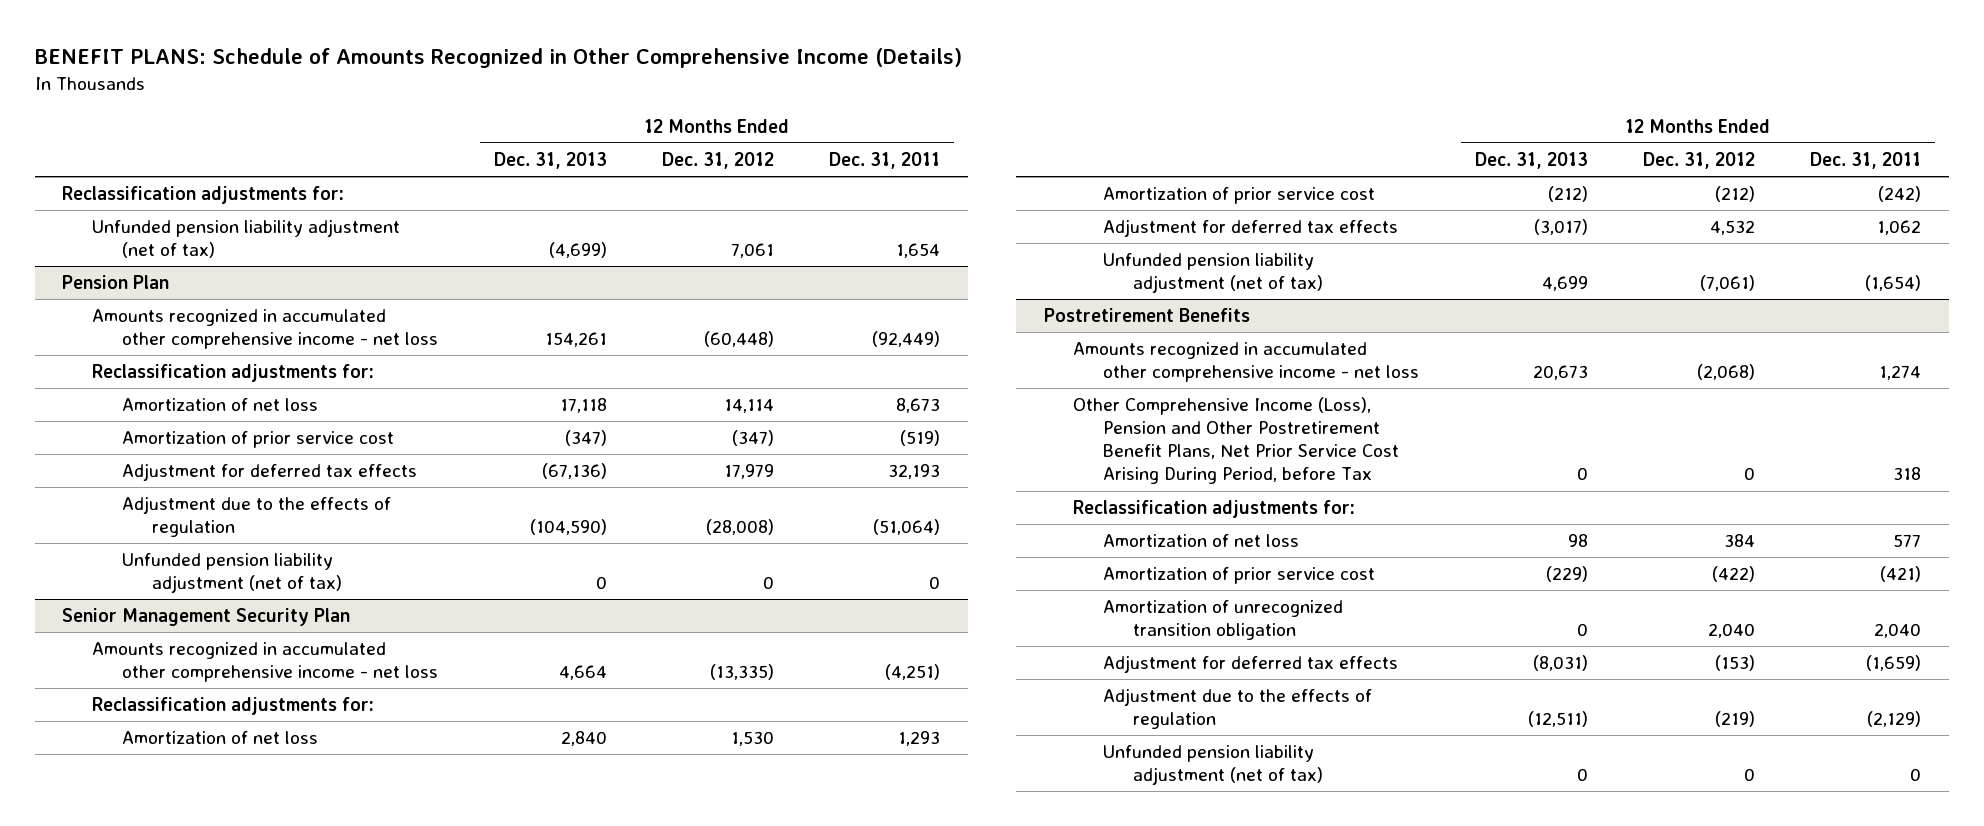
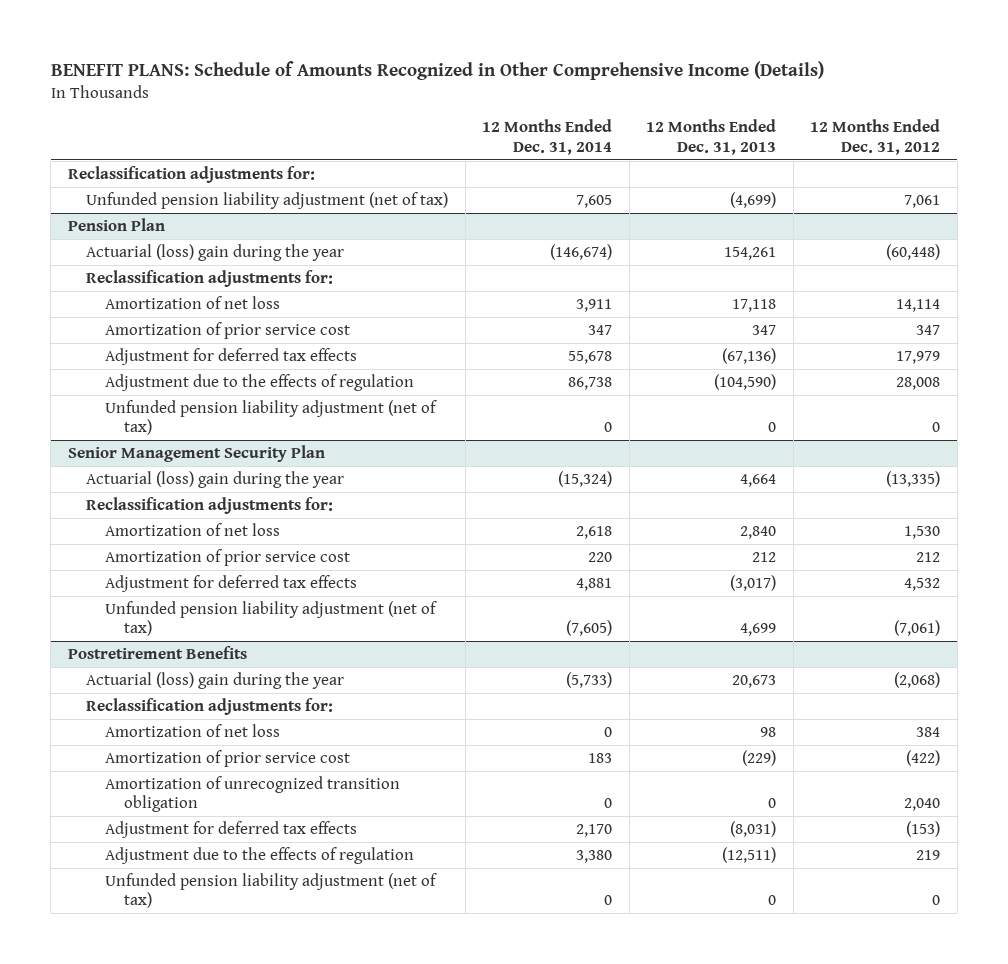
[829,152,941,170] Dec. 31, 2011 -> none
none -> [482,119,613,155] 12 Months Ended Dec. 31, 2014
[92,309,439,350] Amounts recognized in accumulated other comprehensive income - net loss -> [86,243,345,261] Actuarial (loss) gain during the year
[564,430,607,447] (347) -> [752,324,777,335] 347
[731,430,774,447] (347) -> [916,324,941,335] 347
[705,519,774,536] (28,008) -> [896,376,941,390] 28,008
[92,642,439,683] Amounts recognized in accumulated other comprehensive income - net loss -> [86,470,345,488] Actuarial (loss) gain during the year
[1547,186,1588,203] (212) -> [752,551,777,562] 212
[1715,186,1756,203] (212) -> [916,551,941,562] 212
[1073,397,1400,485] Other Comprehensive Income (Loss), Pension and Other Postretirement Benefit Plans, Net Prior Service Cost Arising During Period, before Tax -> none
[1073,342,1420,383] Amounts recognized in accumulated other comprehensive income - net loss -> [86,671,345,689] Actuarial (loss) gain during the year
[1715,711,1756,728] (219) -> [916,849,941,860] 219

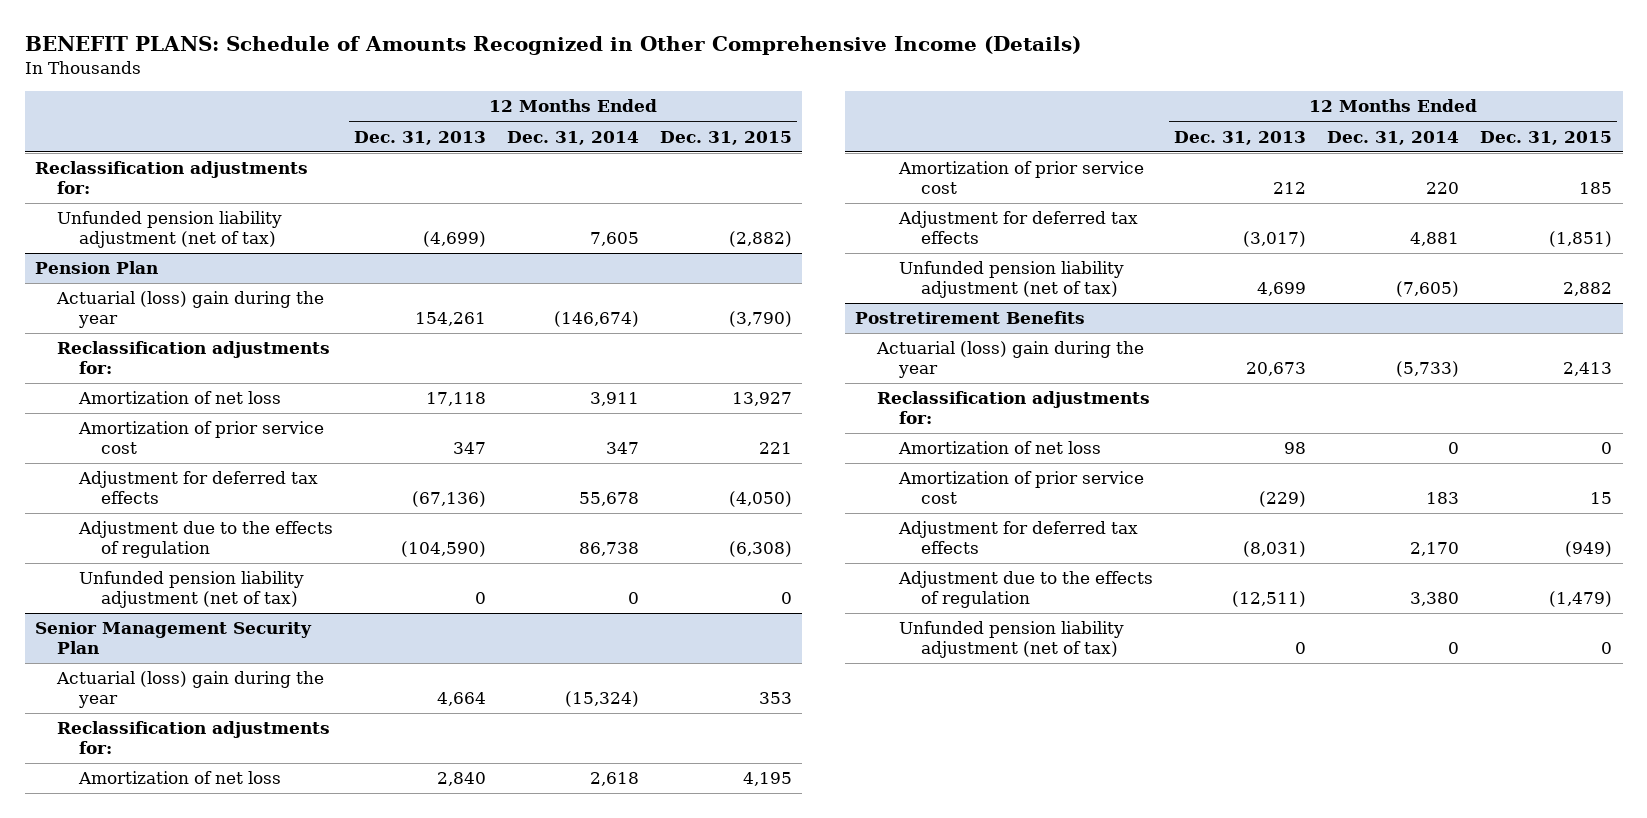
[810,119,941,155] 12 Months Ended Dec. 31, 2012 -> none
none -> [659,130,792,145] Dec. 31, 2015
[105,775,401,813] Amortization of unrecognized transition obligation -> none

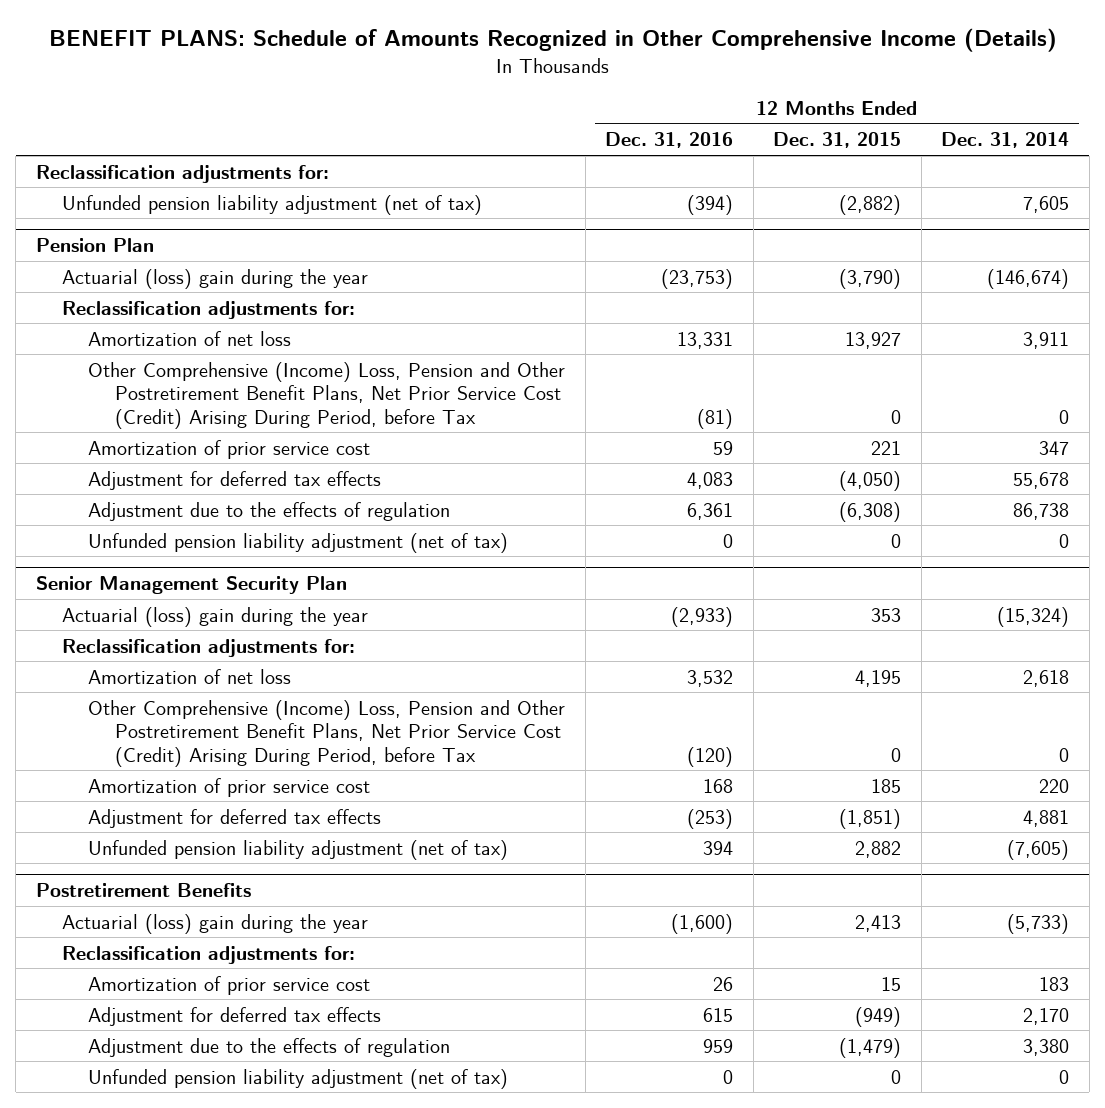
[354,130,487,145] Dec. 31, 2013 -> none
none -> [605,132,734,149] Dec. 31, 2016
none -> [88,361,566,429] Other Comprehensive (Income) Loss, Pension and Other Postretirement Benefit Plans, Net Prior Service Cost (Credit) Arising During Period, before Tax
none -> [88,699,566,767] Other Comprehensive (Income) Loss, Pension and Other Postretirement Benefit Plans, Net Prior Service Cost (Credit) Arising During Period, before Tax
[898,441,1102,455] Amortization of net loss -> none

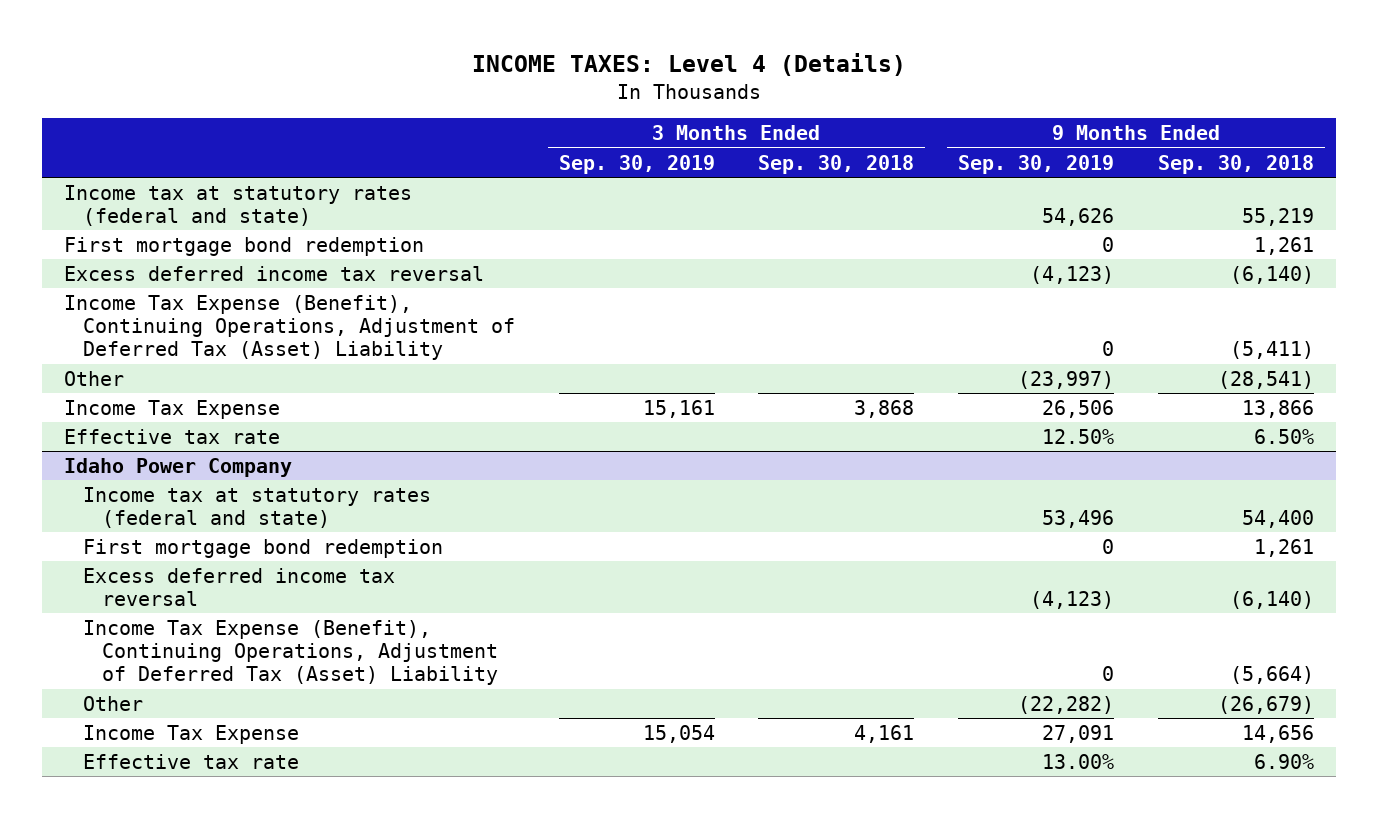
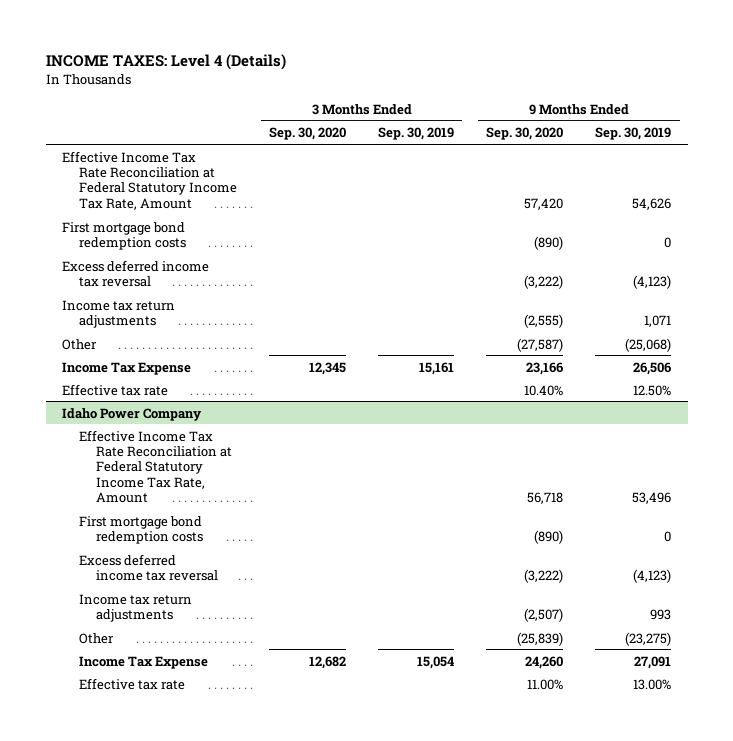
[758,154,915,174] Sep. 30, 2018 -> none
[1158,154,1315,174] Sep. 30, 2018 -> none
none -> [269,127,347,141] Sep. 30, 2020
none -> [486,127,564,141] Sep. 30, 2020
[63,184,412,226] Income tax at statutory rates (federal and state) -> [61,150,237,210] Effective Income Tax Rate Reconciliation at Federal Statutory Income Tax Rate, Amount
[63,236,424,256] First mortgage bond redemption -> [61,221,186,250] First mortgage bond redemption costs
[63,294,515,361] Income Tax Expense (Benefit), Continuing Operations, Adjustment of Deferred Tax (Asset) Liability -> none
none -> [61,299,175,328] Income tax return adjustments
[1018,370,1115,389] (23,997) -> [625,337,672,352] (25,068)
[82,486,431,528] Income tax at statutory rates (federal and state) -> [78,429,232,504] Effective Income Tax Rate Reconciliation at Federal Statutory Income Tax Rate, Amount
[82,538,443,558] First mortgage bond redemption -> [78,515,203,544] First mortgage bond redemption costs
[82,619,498,686] Income Tax Expense (Benefit), Continuing Operations, Adjustment of Deferred Tax (Asset) Liability -> none
none -> [78,593,192,622] Income tax return adjustments
[1018,695,1115,714] (22,282) -> [625,631,672,646] (23,275)

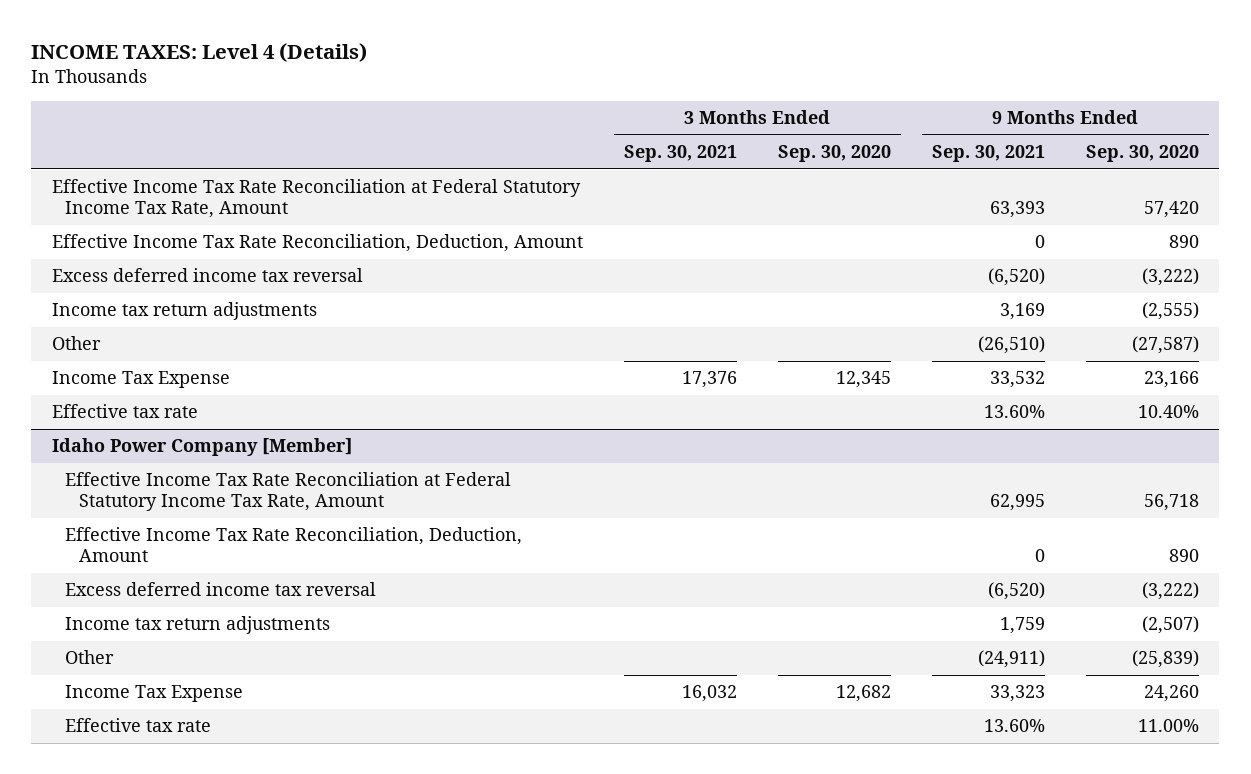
[378,127,455,141] Sep. 30, 2019 -> none
[595,127,672,141] Sep. 30, 2019 -> none
none -> [623,145,737,163] Sep. 30, 2021
none -> [931,145,1045,163] Sep. 30, 2021
[61,221,186,250] First mortgage bond redemption costs -> none
none -> [51,234,583,253] Effective Income Tax Rate Reconciliation, Deduction, Amount
[61,407,202,421] Idaho Power Company -> [51,438,352,457] Idaho Power Company [Member]
[78,515,203,544] First mortgage bond redemption costs -> none
none -> [65,527,523,563] Effective Income Tax Rate Reconciliation, Deduction, Amount

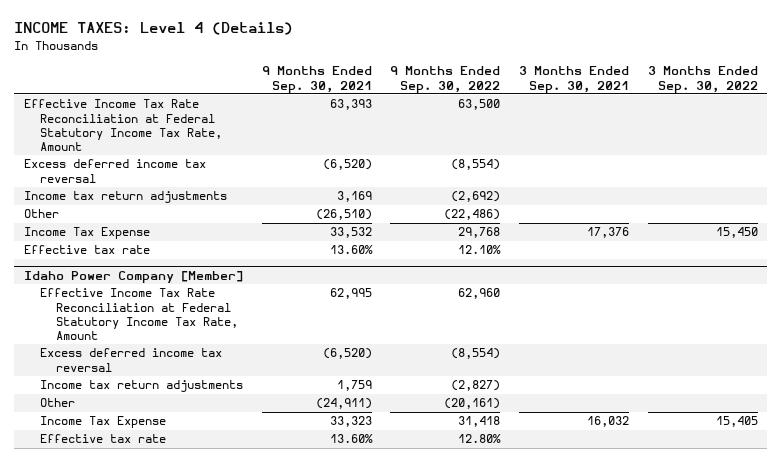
[777,145,891,163] Sep. 30, 2020 -> none
[1085,145,1199,163] Sep. 30, 2020 -> none
none -> [390,66,501,93] 9 Months Ended Sep. 30, 2022
none -> [648,66,759,93] 3 Months Ended Sep. 30, 2022
[51,234,583,253] Effective Income Tax Rate Reconciliation, Deduction, Amount -> none
[65,527,523,563] Effective Income Tax Rate Reconciliation, Deduction, Amount -> none

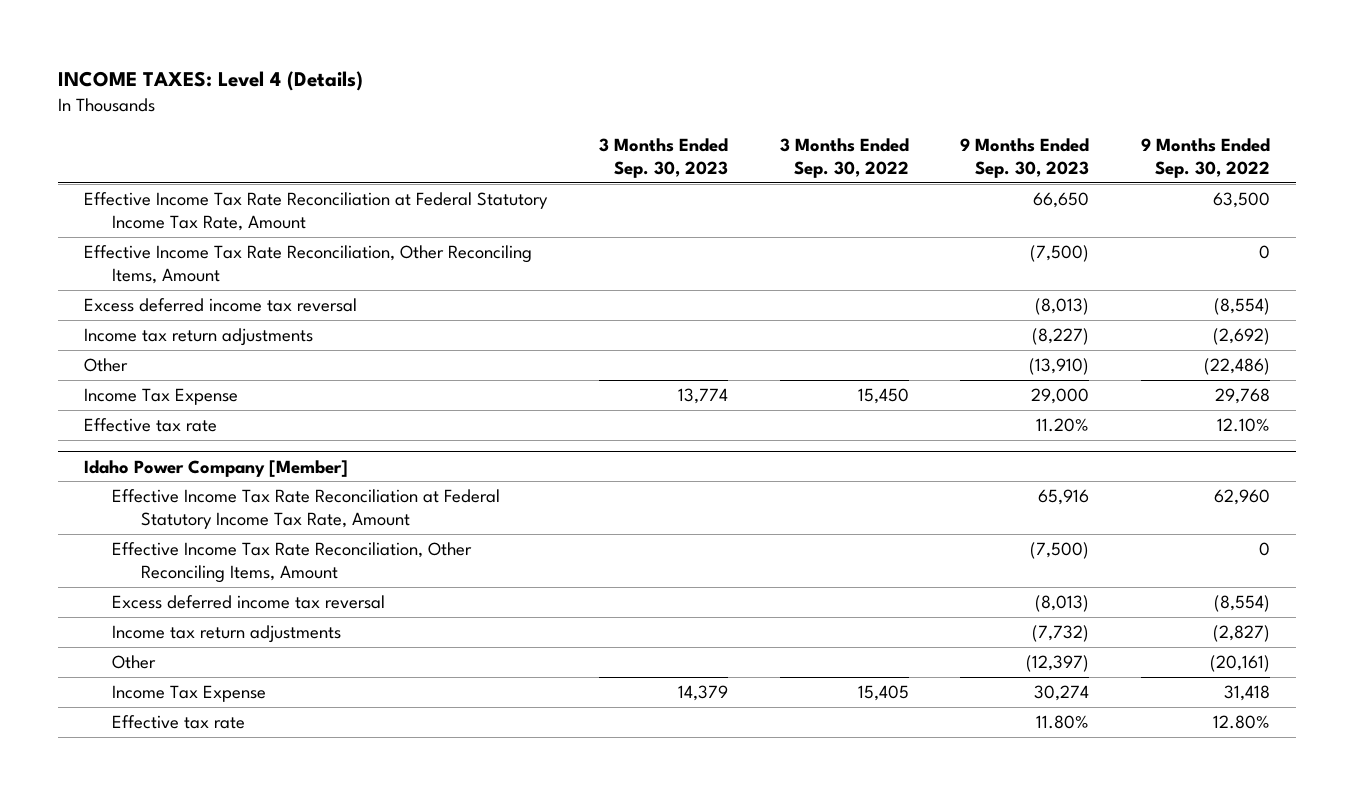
[261,66,372,93] 9 Months Ended Sep. 30, 2021 -> none
[519,66,630,93] 3 Months Ended Sep. 30, 2021 -> none
none -> [598,137,728,178] 3 Months Ended Sep. 30, 2023
none -> [960,137,1090,178] 9 Months Ended Sep. 30, 2023
none -> [83,244,532,285] Effective Income Tax Rate Reconciliation, Other Reconciling Items, Amount
none -> [112,541,473,584] Effective Income Tax Rate Reconciliation, Other Reconciling Items, Amount

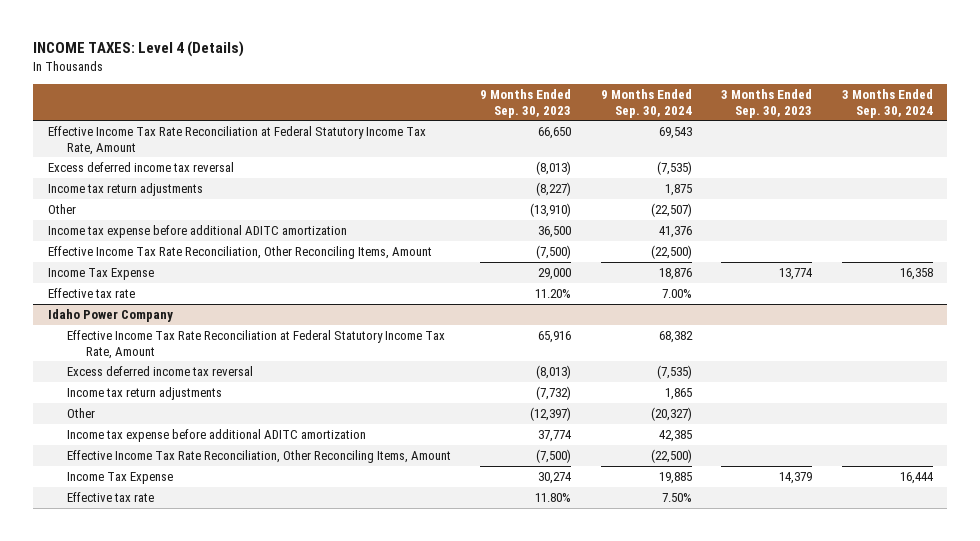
[779,137,909,178] 3 Months Ended Sep. 30, 2022 -> none
[1141,137,1271,178] 9 Months Ended Sep. 30, 2022 -> none
none -> [600,89,692,118] 9 Months Ended Sep. 30, 2024
none -> [841,89,933,118] 3 Months Ended Sep. 30, 2024
none -> [47,225,347,239] Income tax expense before additional ADITC amortization
[83,244,532,285] Effective Income Tax Rate Reconciliation, Other Reconciling Items, Amount -> [47,246,432,260] Effective Income Tax Rate Reconciliation, Other Reconciling Items, Amount
[83,459,348,477] Idaho Power Company [Member] -> [47,309,173,323] Idaho Power Company
[112,541,473,584] Effective Income Tax Rate Reconciliation, Other Reconciling Items, Amount -> none
none -> [66,429,366,443] Income tax expense before additional ADITC amortization
none -> [66,450,451,464] Effective Income Tax Rate Reconciliation, Other Reconciling Items, Amount

